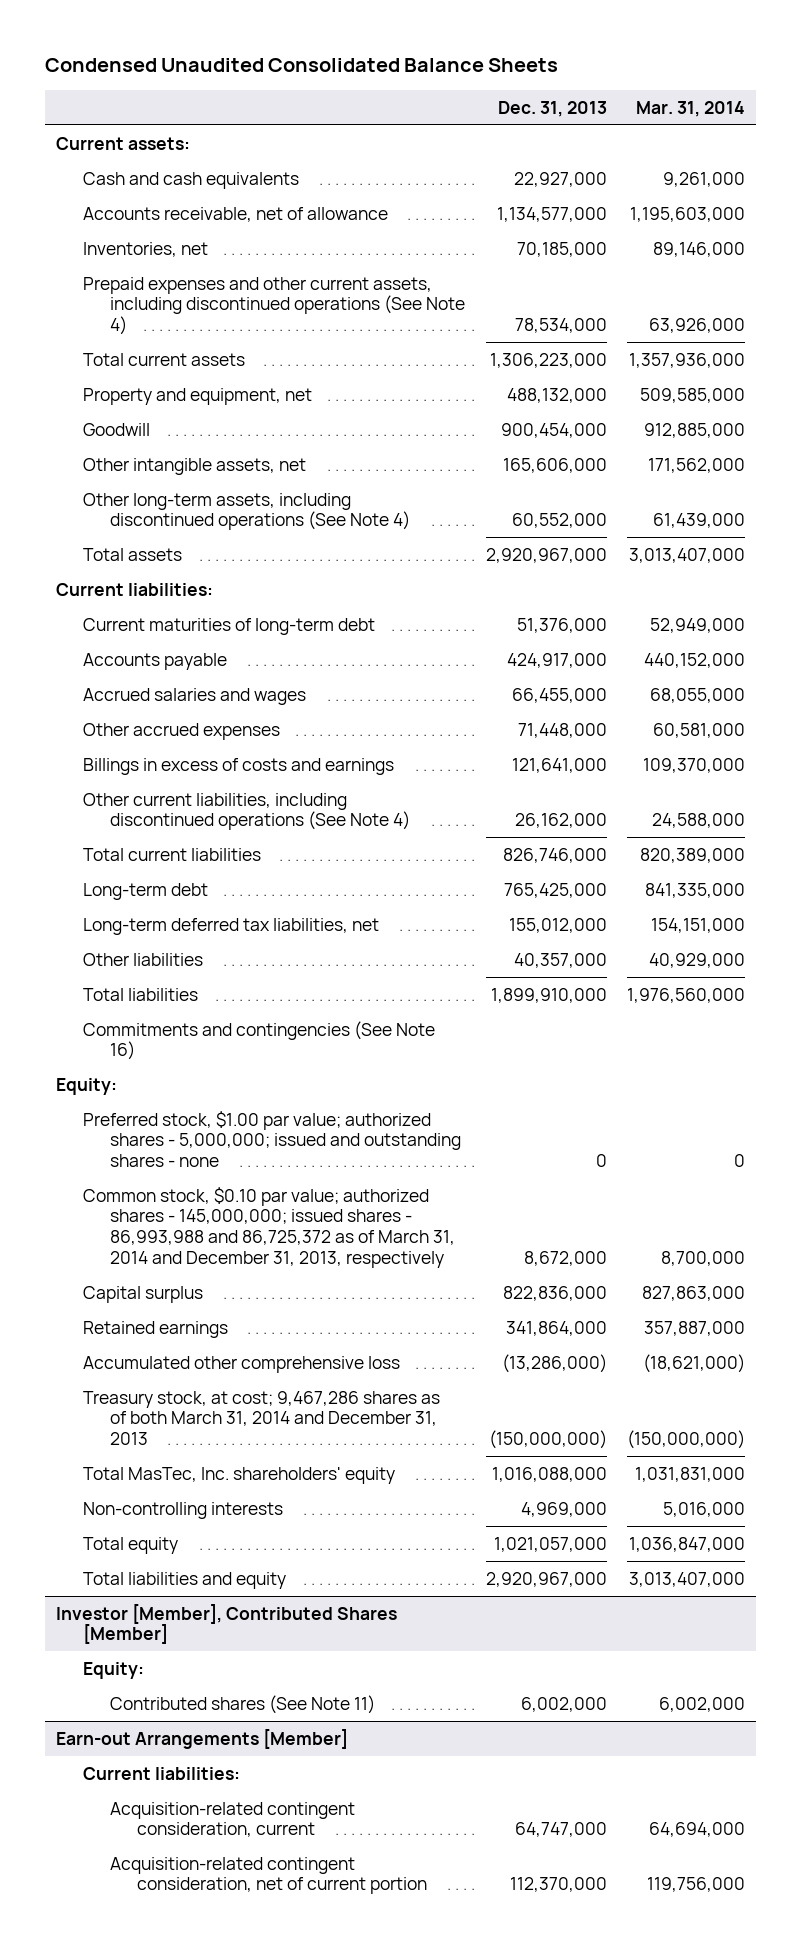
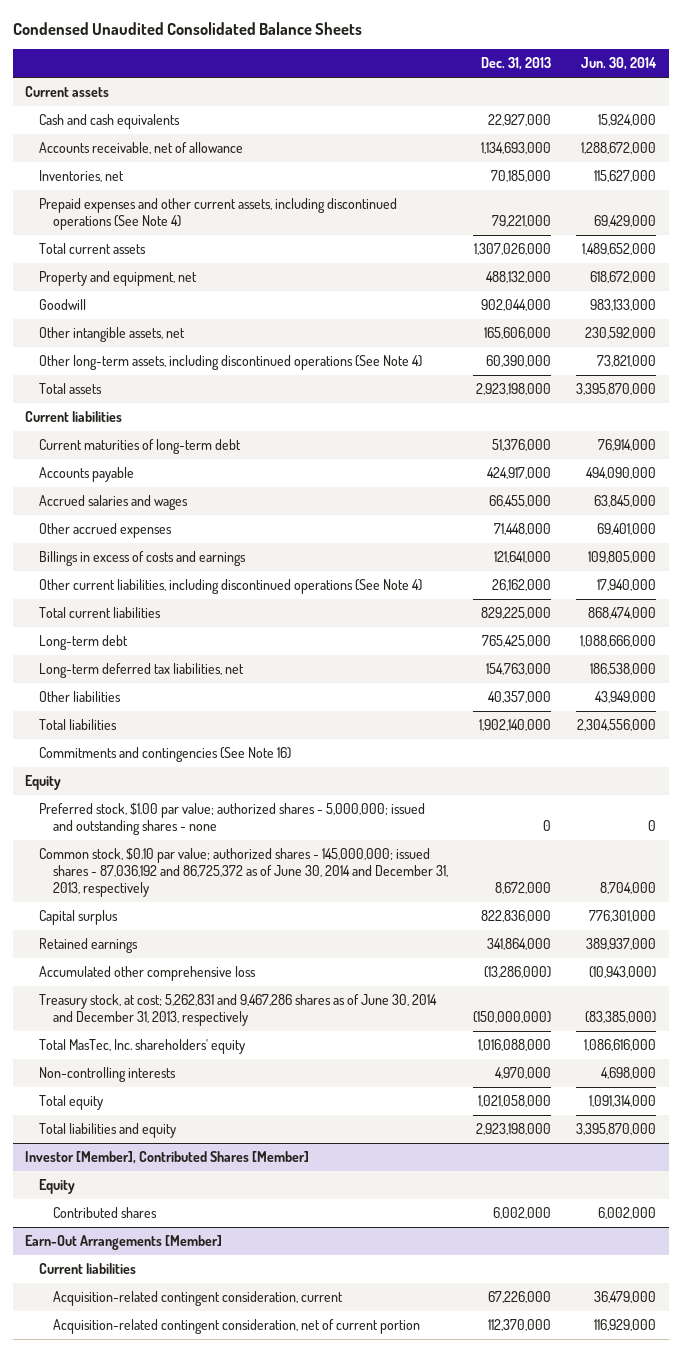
[636,100,746,117] Mar. 31, 2014 -> none
none -> [581,57,658,71] Jun. 30, 2014
[55,136,190,150] Current assets: -> [25,86,110,98] Current assets
[496,206,607,222] 1,134,577,000 -> [480,142,551,155] 1,134,693,000
[514,318,607,334] 78,534,000 -> [491,215,551,228] 79,221,000
[489,352,607,368] 1,306,223,000 -> [473,243,551,256] 1,307,026,000
[500,422,607,438] 900,454,000 -> [480,299,551,312] 902,044,000
[511,513,607,529] 60,552,000 -> [485,355,551,368] 60,390,000
[485,547,607,563] 2,920,967,000 -> [475,383,551,396] 2,923,198,000
[55,582,213,596] Current liabilities: -> [25,411,123,423] Current liabilities
[502,847,607,863] 826,746,000 -> [480,607,551,620] 829,225,000
[508,917,607,933] 155,012,000 -> [485,663,551,676] 154,763,000
[490,987,607,1003] 1,899,910,000 -> [478,719,551,732] 1,902,140,000
[55,1077,117,1095] Equity: -> [25,775,62,791] Equity
[82,1186,455,1268] Common stock, $0.10 par value; authorized shares - 145,000,000; issued shares - 86,993,988 and 86,725,372 as of March 31, 2014 and December 31, 2013, respectively -> [38,848,448,898] Common stock, $0.10 par value; authorized shares - 145,000,000; issued shares - 87,036,192 and 86,725,372 as of June 30, 2014 and December 31, 2013, respectively
[82,1390,440,1446] Treasury stock, at cost; 9,467,286 shares as of both March 31, 2014 and December 31, 2013 -> [38,994,437,1027] Treasury stock, at cost; 5,262,831 and 9,467,286 shares as of June 30, 2014 and December 31, 2013, respectively
[520,1501,607,1517] 4,969,000 -> [494,1067,551,1080] 4,970,000
[493,1536,607,1552] 1,021,057,000 -> [477,1095,551,1108] 1,021,058,000
[485,1571,607,1587] 2,920,967,000 -> [475,1123,551,1136] 2,923,198,000
[82,1661,144,1679] Equity: -> [38,1179,75,1195] Equity
[109,1694,375,1714] Contributed shares (See Note 11) -> [52,1207,157,1219] Contributed shares
[55,1728,348,1749] Earn-out Arrangements [Member] -> [25,1235,223,1251] Earn-Out Arrangements [Member]
[82,1766,240,1780] Current liabilities: -> [38,1263,136,1275] Current liabilities
[514,1822,607,1838] 64,747,000 -> [487,1291,551,1304] 67,226,000

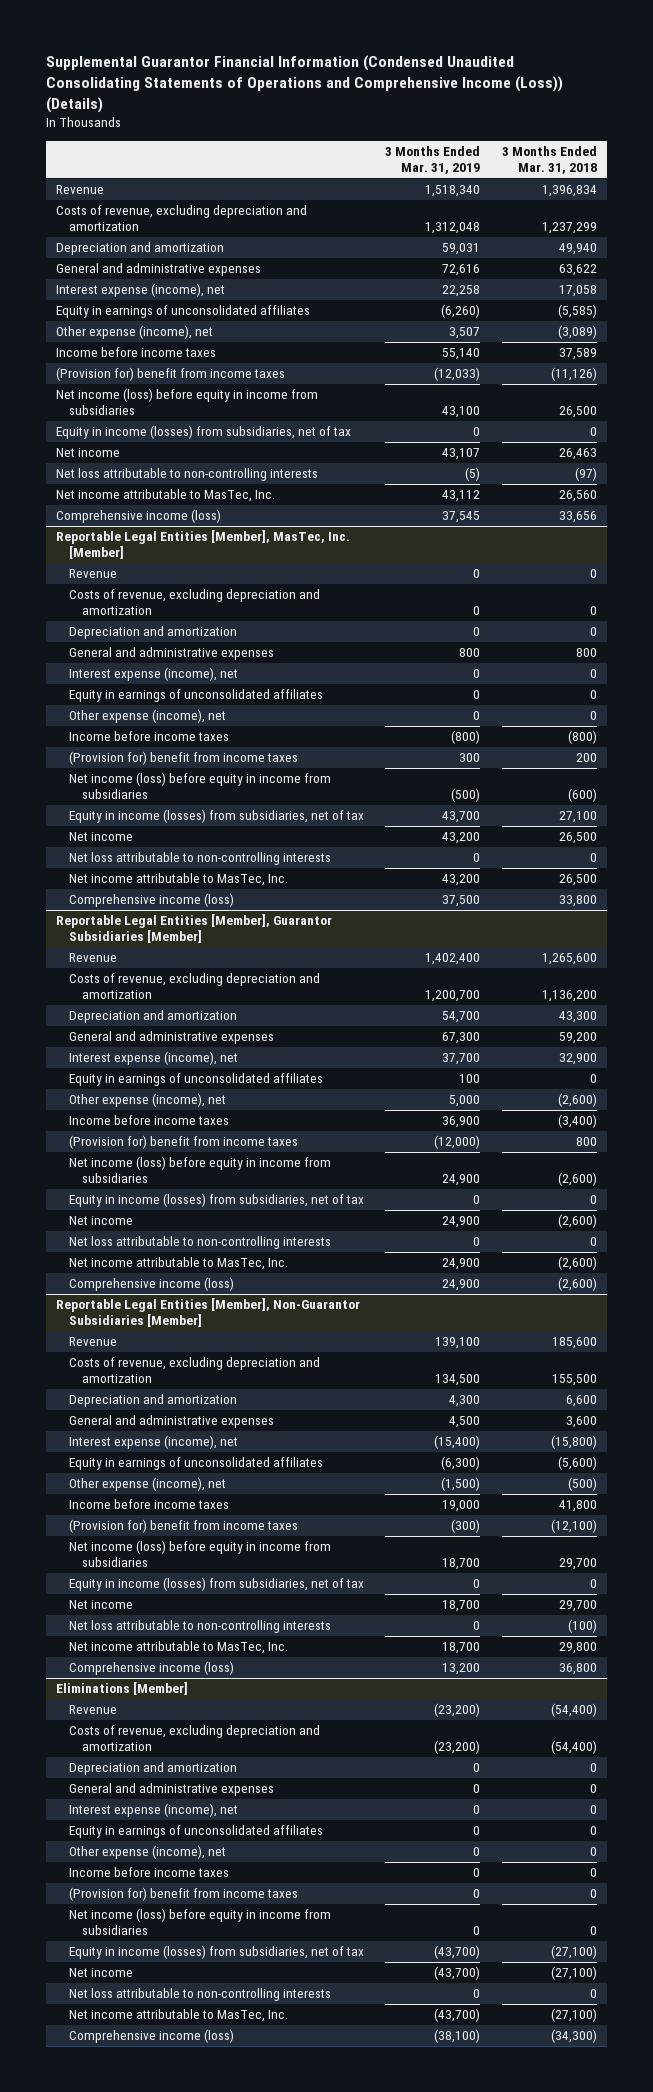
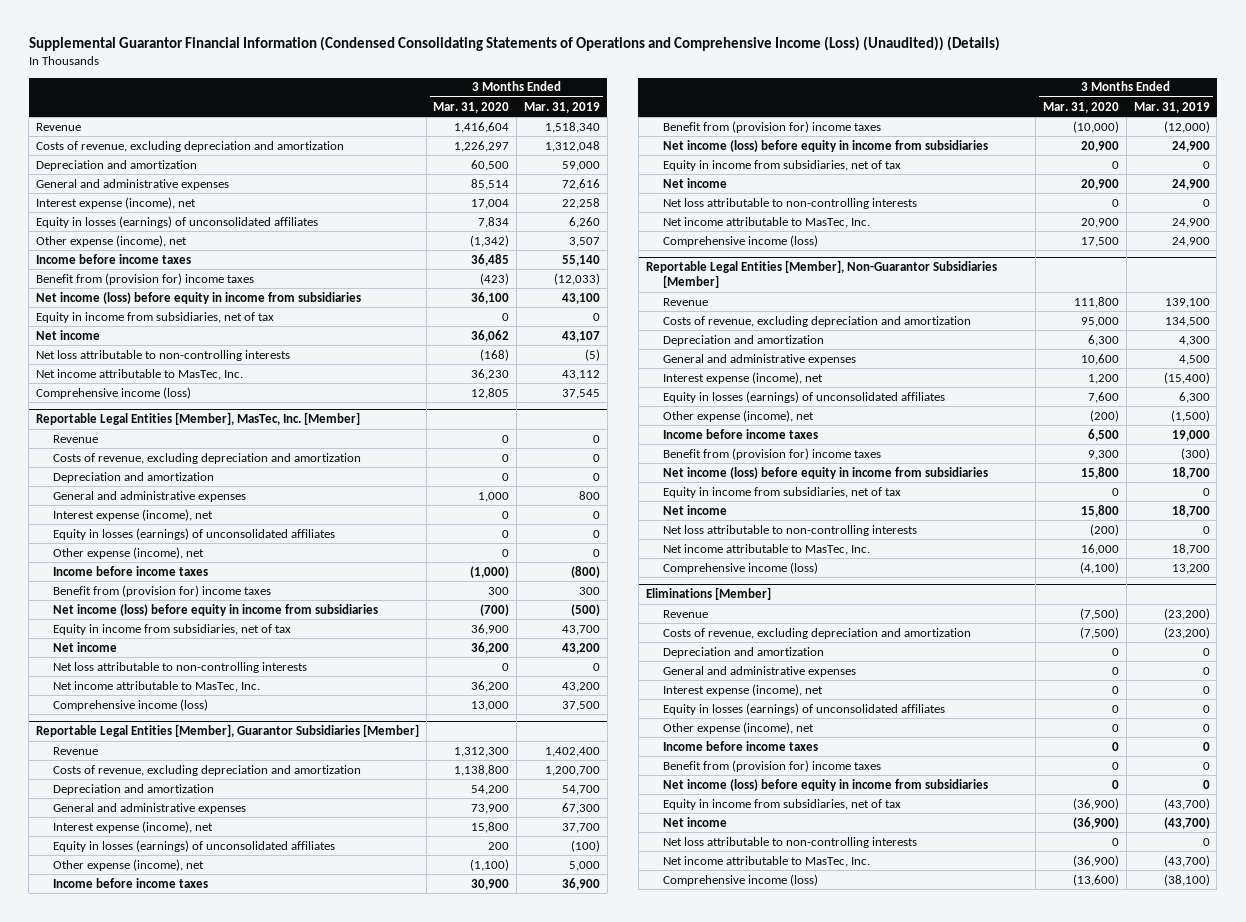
[45,54,563,113] Supplemental Guarantor Financial Information (Condensed Unaudited Consolidating Statements of Operations and Comprehensive Income (Loss)) (Details) -> [28,36,1000,52] Supplemental Guarantor Financial Information (Condensed Consolidating Statements of Operations and Comprehensive Income (Loss) (Unaudited)) (Details)
[501,146,597,174] 3 Months Ended Mar. 31, 2018 -> none
none -> [433,101,510,113] Mar. 31, 2020
[442,243,481,256] 59,031 -> [561,160,600,171] 59,000
[56,305,311,319] Equity in earnings of unconsolidated affiliates -> [35,215,318,228] Equity in losses (earnings) of unconsolidated affiliates
[441,304,481,319] (6,260) -> [568,216,600,228] 6,260
[56,367,286,382] (Provision for) benefit from income taxes -> [35,272,254,285] Benefit from (provision for) income taxes
[56,425,352,440] Equity in income (losses) from subsidiaries, net of tax -> [35,311,274,323] Equity in income from subsidiaries, net of tax
[69,689,324,703] Equity in earnings of unconsolidated affiliates -> [52,527,335,540] Equity in losses (earnings) of unconsolidated affiliates
[69,751,299,766] (Provision for) benefit from income taxes -> [52,584,271,597] Benefit from (provision for) income taxes
[69,809,365,824] Equity in income (losses) from subsidiaries, net of tax -> [52,623,291,635] Equity in income from subsidiaries, net of tax
[69,1073,324,1087] Equity in earnings of unconsolidated affiliates -> [52,839,335,852] Equity in losses (earnings) of unconsolidated affiliates
[459,1074,481,1084] 100 -> [570,839,600,852] (100)
[69,1135,299,1150] (Provision for) benefit from income taxes -> [662,120,881,133] Benefit from (provision for) income taxes
[69,1193,365,1208] Equity in income (losses) from subsidiaries, net of tax -> [662,159,901,171] Equity in income from subsidiaries, net of tax
[69,1457,324,1471] Equity in earnings of unconsolidated affiliates -> [662,390,945,403] Equity in losses (earnings) of unconsolidated affiliates
[441,1456,481,1471] (6,300) -> [1178,391,1210,403] 6,300
[69,1519,299,1534] (Provision for) benefit from income taxes -> [662,447,881,460] Benefit from (provision for) income taxes
[69,1577,365,1592] Equity in income (losses) from subsidiaries, net of tax -> [662,486,901,498] Equity in income from subsidiaries, net of tax
[69,1825,324,1839] Equity in earnings of unconsolidated affiliates -> [662,702,945,715] Equity in losses (earnings) of unconsolidated affiliates
[69,1887,299,1902] (Provision for) benefit from income taxes -> [662,759,881,772] Benefit from (provision for) income taxes
[69,1945,365,1960] Equity in income (losses) from subsidiaries, net of tax -> [662,798,901,810] Equity in income from subsidiaries, net of tax

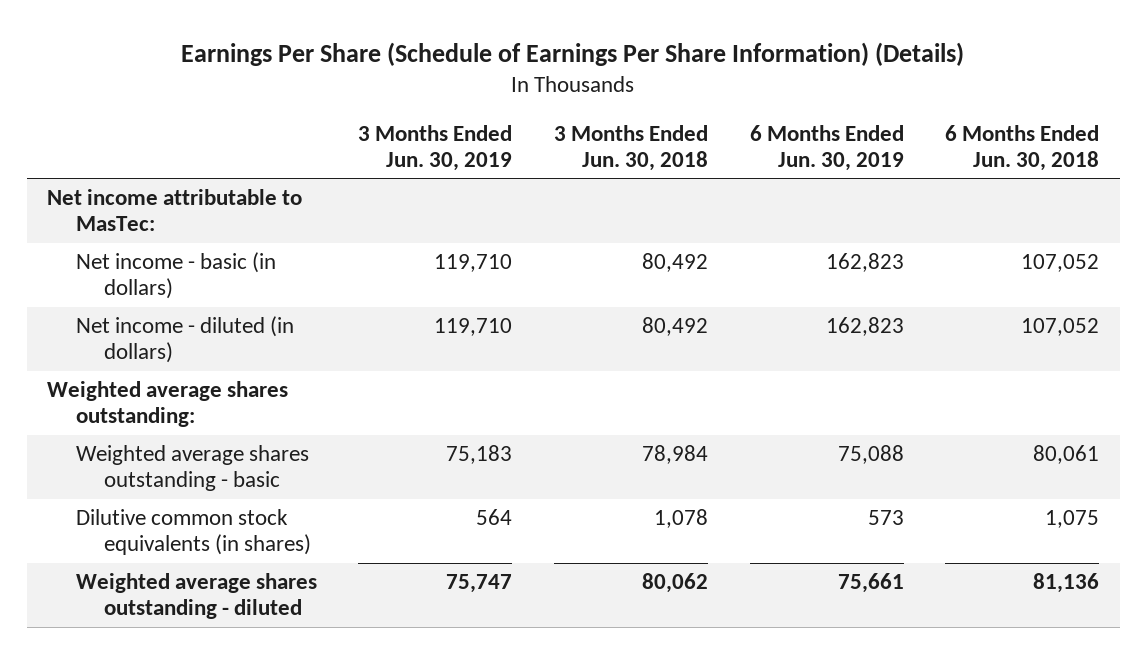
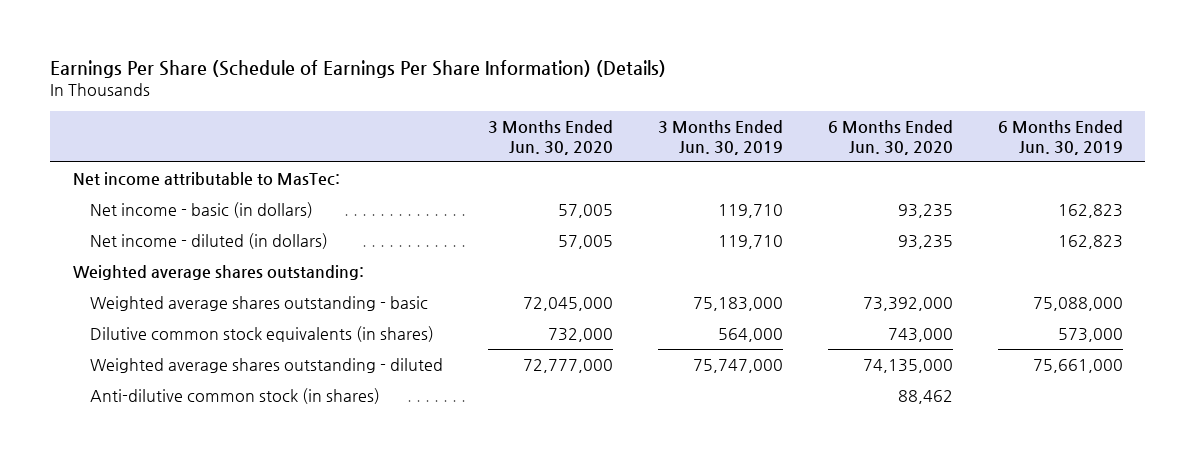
[554,124,709,171] 3 Months Ended Jun. 30, 2018 -> none
[945,124,1100,171] 6 Months Ended Jun. 30, 2018 -> none
none -> [487,119,613,155] 3 Months Ended Jun. 30, 2020
none -> [827,119,953,155] 6 Months Ended Jun. 30, 2020
[446,445,513,465] 75,183 -> [692,296,783,311] 75,183,000
[837,445,904,465] 75,088 -> [1032,296,1123,311] 75,088,000
[476,509,513,526] 564 -> [717,327,783,342] 564,000
[867,510,904,526] 573 -> [1057,327,1123,342] 573,000
[446,574,513,594] 75,747 -> [692,358,783,373] 75,747,000
[837,573,904,594] 75,661 -> [1032,358,1123,373] 75,661,000
none -> [90,387,381,404] Anti-dilutive common stock (in shares)

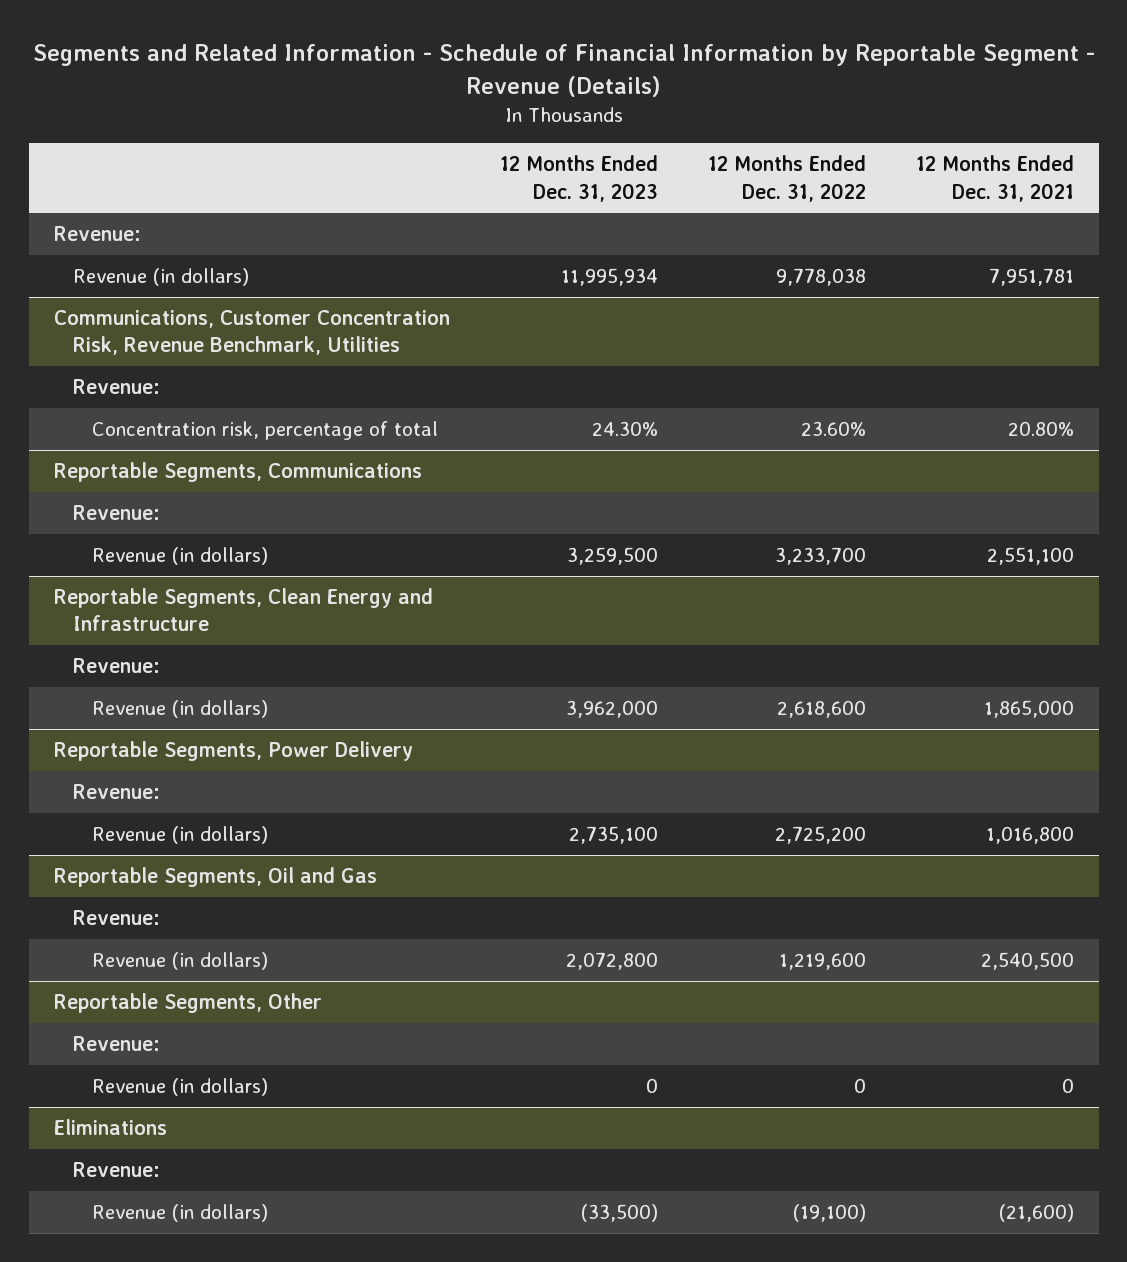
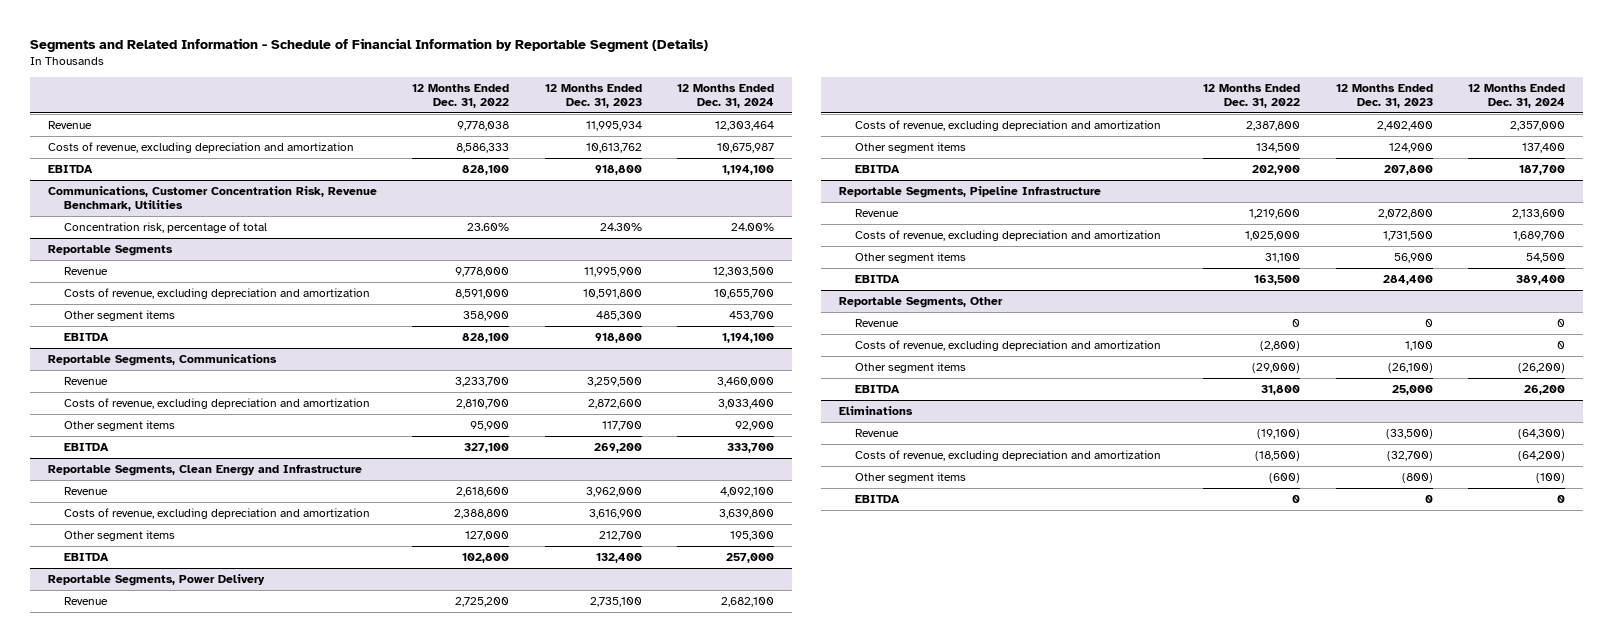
[32,44,1095,98] Segments and Related Information - Schedule of Financial Information by Reportable Segment - Revenue (Details) -> [30,38,709,53] Segments and Related Information - Schedule of Financial Information by Reportable Segment (Details)
[915,155,1074,202] 12 Months Ended Dec. 31, 2021 -> none
none -> [676,84,774,108] 12 Months Ended Dec. 31, 2024
[53,226,141,242] Revenue: -> none
[72,268,249,287] Revenue (in dollars) -> [48,120,93,129] Revenue
none -> [48,141,355,153] Costs of revenue, excluding depreciation and amortization
none -> [48,164,94,173] EBITDA
[72,379,160,395] Revenue: -> none
none -> [48,244,174,256] Reportable Segments
none -> [64,266,109,275] Revenue
none -> [64,287,371,299] Costs of revenue, excluding depreciation and amortization
none -> [64,309,176,321] Other segment items
none -> [64,332,110,341] EBITDA
[72,505,160,521] Revenue: -> none
[92,547,269,566] Revenue (in dollars) -> [64,376,109,385] Revenue
none -> [64,397,371,409] Costs of revenue, excluding depreciation and amortization
none -> [64,419,176,431] Other segment items
none -> [64,442,110,451] EBITDA
[72,658,160,674] Revenue: -> none
[92,700,269,719] Revenue (in dollars) -> [64,486,109,495] Revenue
none -> [64,507,371,519] Costs of revenue, excluding depreciation and amortization
none -> [64,529,176,541] Other segment items
none -> [64,552,110,561] EBITDA
[72,784,160,800] Revenue: -> none
[53,867,377,888] Reportable Segments, Oil and Gas -> none
[72,910,160,926] Revenue: -> none
[92,826,269,845] Revenue (in dollars) -> [64,596,109,605] Revenue
none -> [855,119,1162,131] Costs of revenue, excluding depreciation and amortization
none -> [855,141,967,153] Other segment items
none -> [855,164,901,173] EBITDA
none -> [839,185,1102,198] Reportable Segments, Pipeline Infrastructure
[92,952,269,971] Revenue (in dollars) -> [855,208,900,217] Revenue
none -> [855,229,1162,241] Costs of revenue, excluding depreciation and amortization
none -> [855,251,967,263] Other segment items
none -> [855,274,901,283] EBITDA
[72,1036,160,1052] Revenue: -> none
[92,1078,269,1097] Revenue (in dollars) -> [855,318,900,327] Revenue
none -> [855,339,1162,351] Costs of revenue, excluding depreciation and amortization
none -> [855,361,967,373] Other segment items
none -> [855,384,901,393] EBITDA
[72,1162,160,1178] Revenue: -> none
[92,1204,269,1223] Revenue (in dollars) -> [855,428,900,437] Revenue
none -> [855,449,1162,461] Costs of revenue, excluding depreciation and amortization
none -> [855,471,967,483] Other segment items
none -> [855,494,901,503] EBITDA

